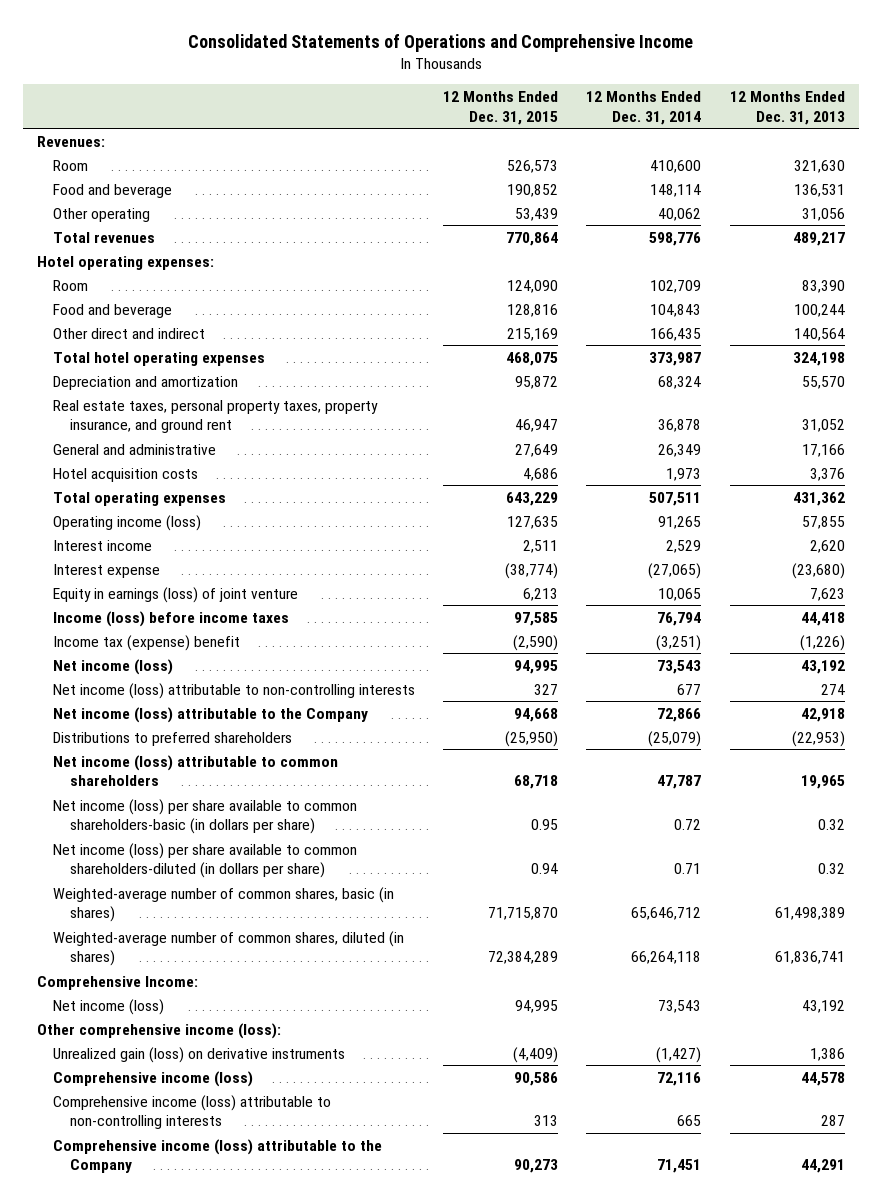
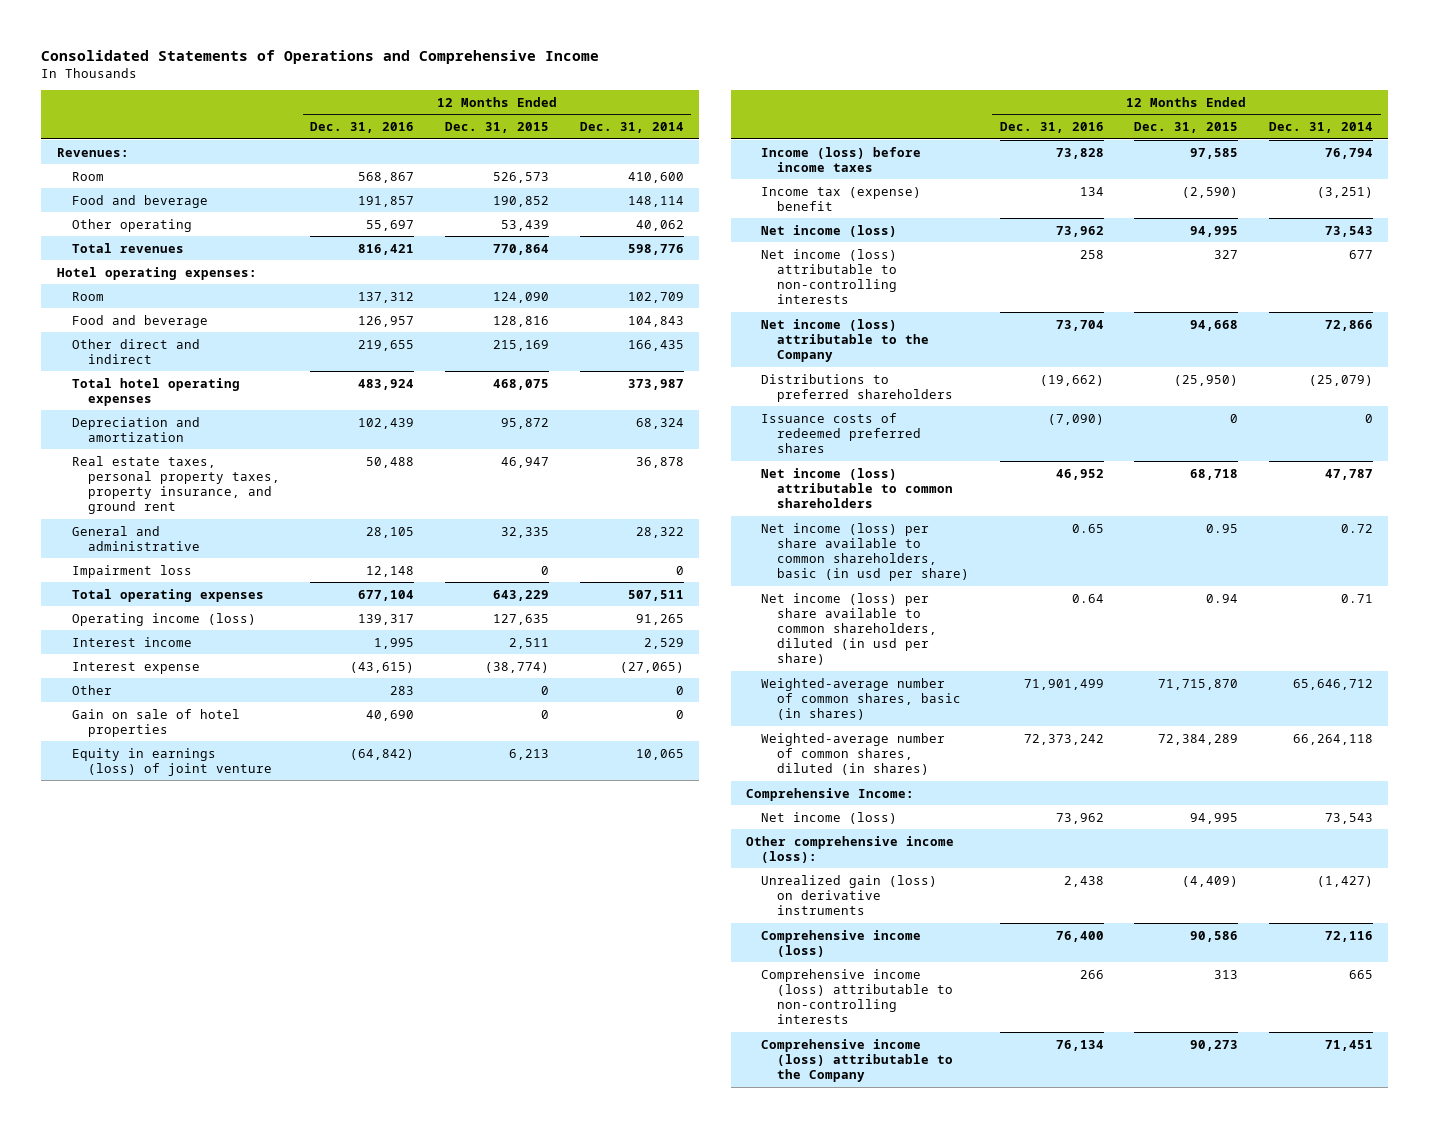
[729,91,845,125] 12 Months Ended Dec. 31, 2013 -> none
none -> [310,122,415,134] Dec. 31, 2016
[53,467,199,482] Hotel acquisition costs -> none
[515,443,559,457] 27,649 -> [500,526,549,538] 32,335
[658,443,702,457] 26,349 -> [635,526,684,538] 28,322
none -> [72,564,193,578] Impairment loss
none -> [72,684,113,695] Other
none -> [72,708,241,737] Gain on sale of hotel properties
none -> [761,412,921,454] Issuance costs of redeemed preferred shares
[53,798,358,835] Net income (loss) per share available to common shareholders-basic (in dollars per share) -> [761,522,969,582] Net income (loss) per share available to common shareholders, basic (in usd per share)
[53,842,358,879] Net income (loss) per share available to common shareholders-diluted (in dollars per share) -> [761,592,937,666] Net income (loss) per share available to common shareholders, diluted (in usd per share)

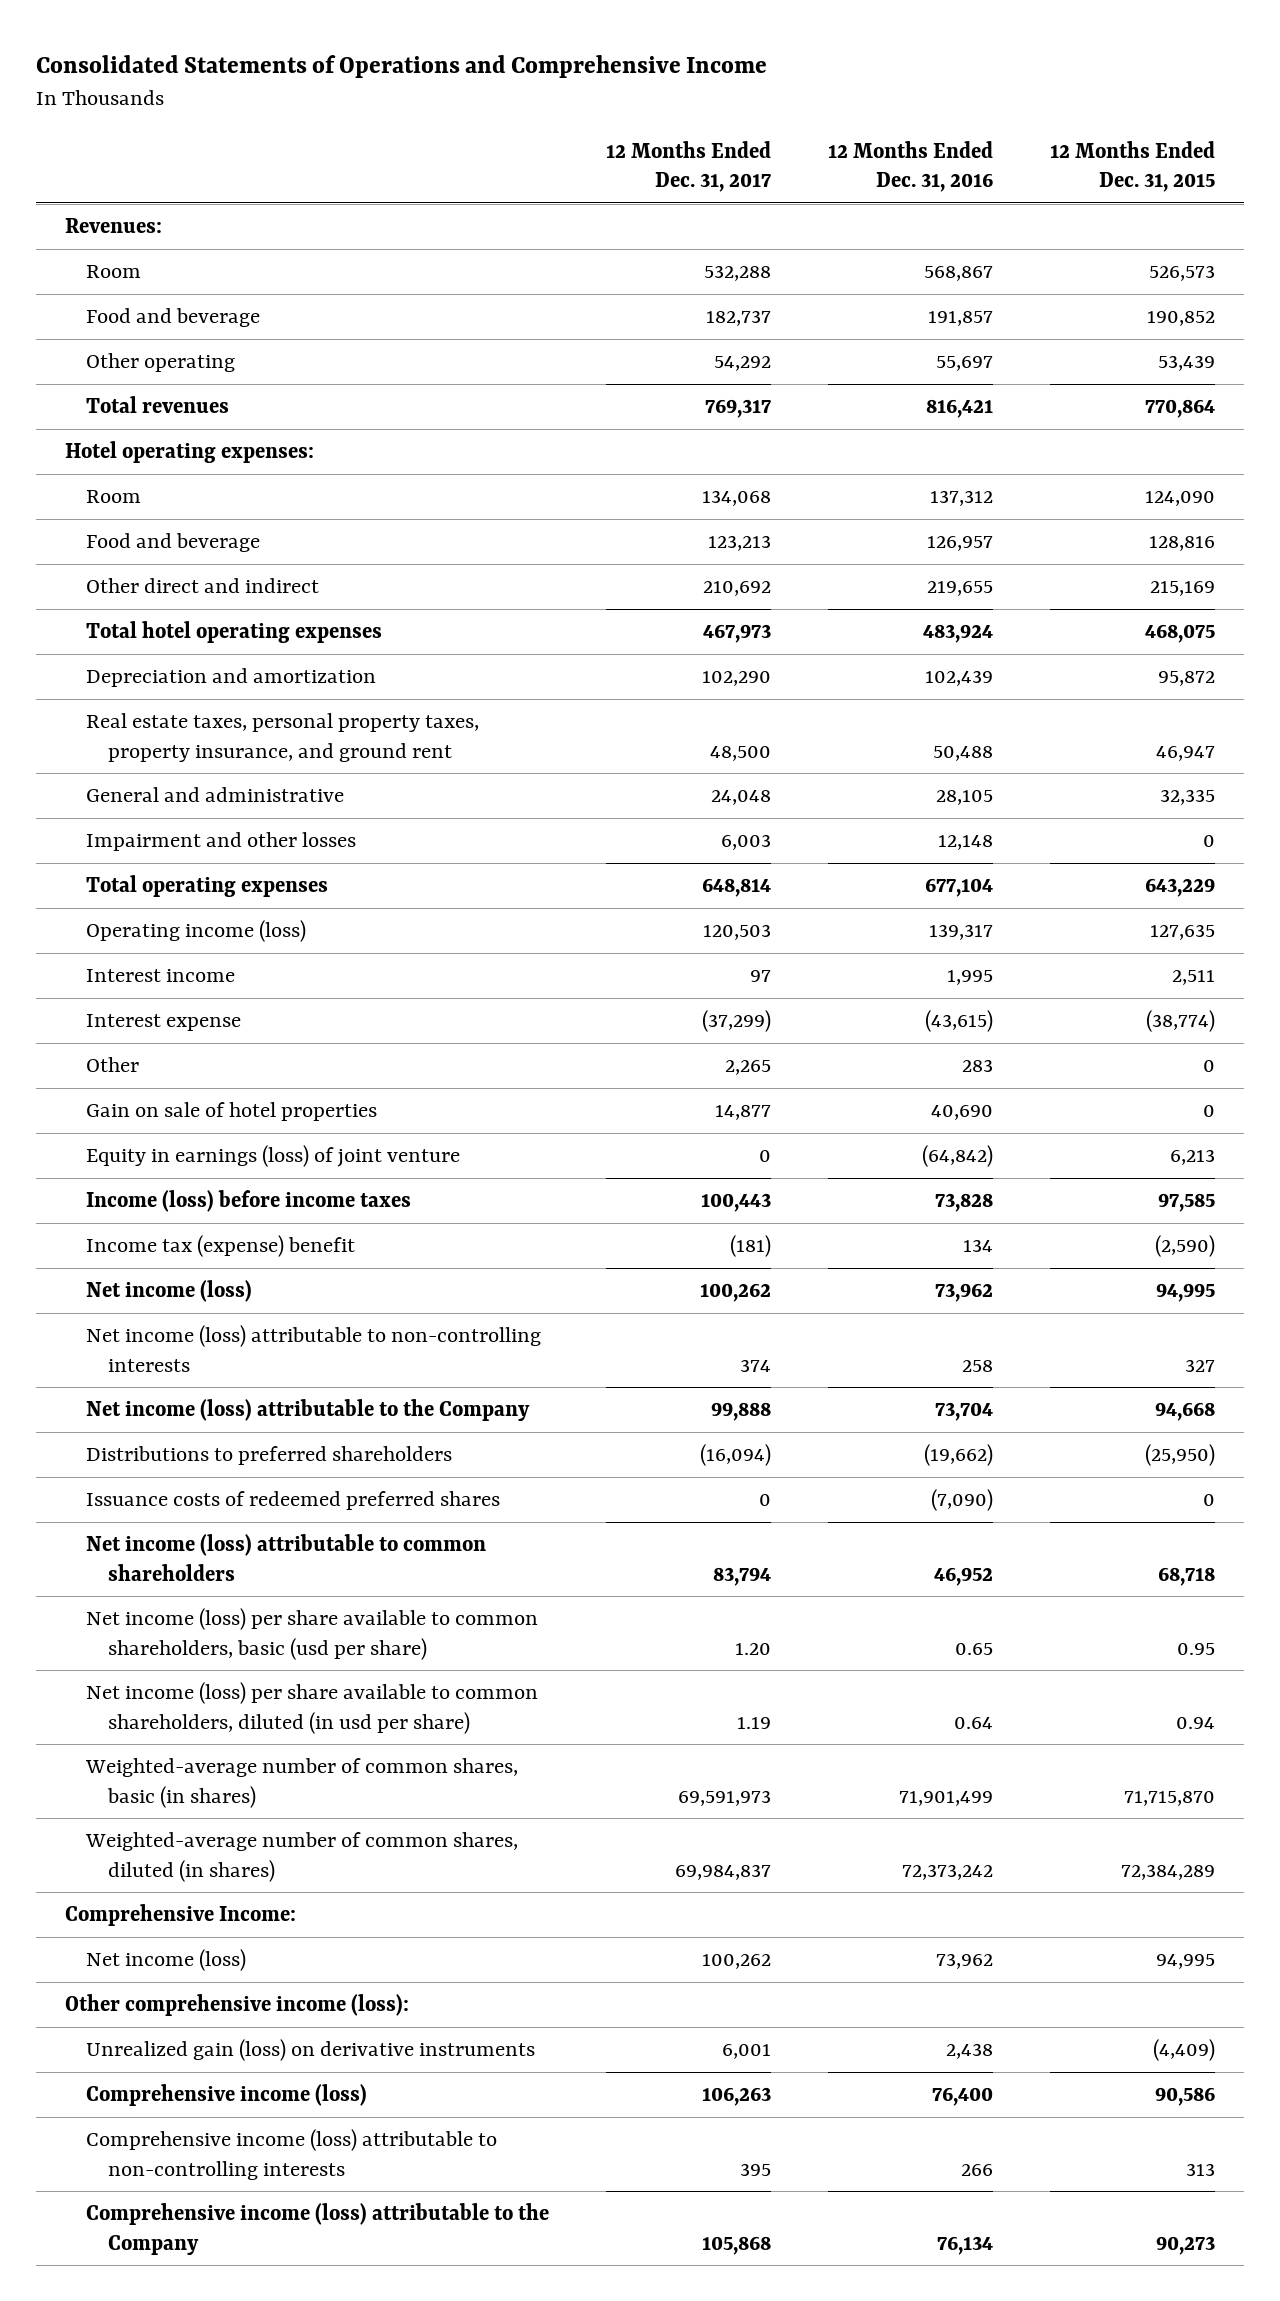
[579,122,684,134] Dec. 31, 2014 -> none
none -> [606,140,772,193] 12 Months Ended Dec. 31, 2017
[72,564,193,578] Impairment loss -> [86,832,357,852] Impairment and other losses
[761,522,969,582] Net income (loss) per share available to common shareholders, basic (in usd per share) -> [86,1608,539,1660] Net income (loss) per share available to common shareholders, basic (usd per share)

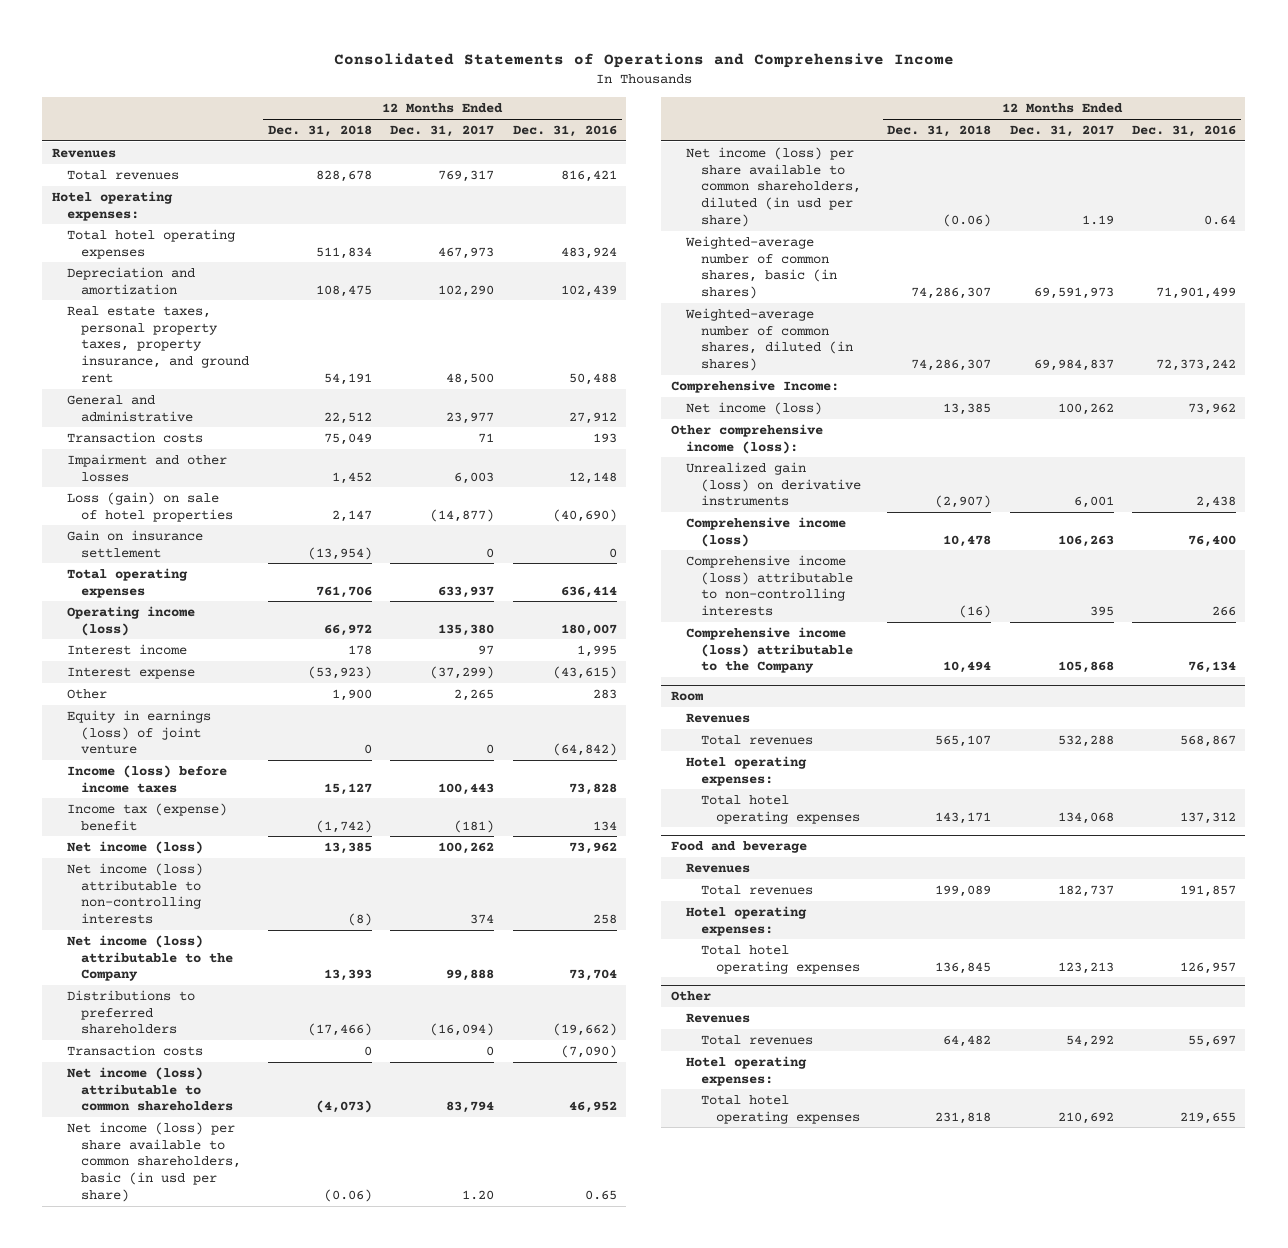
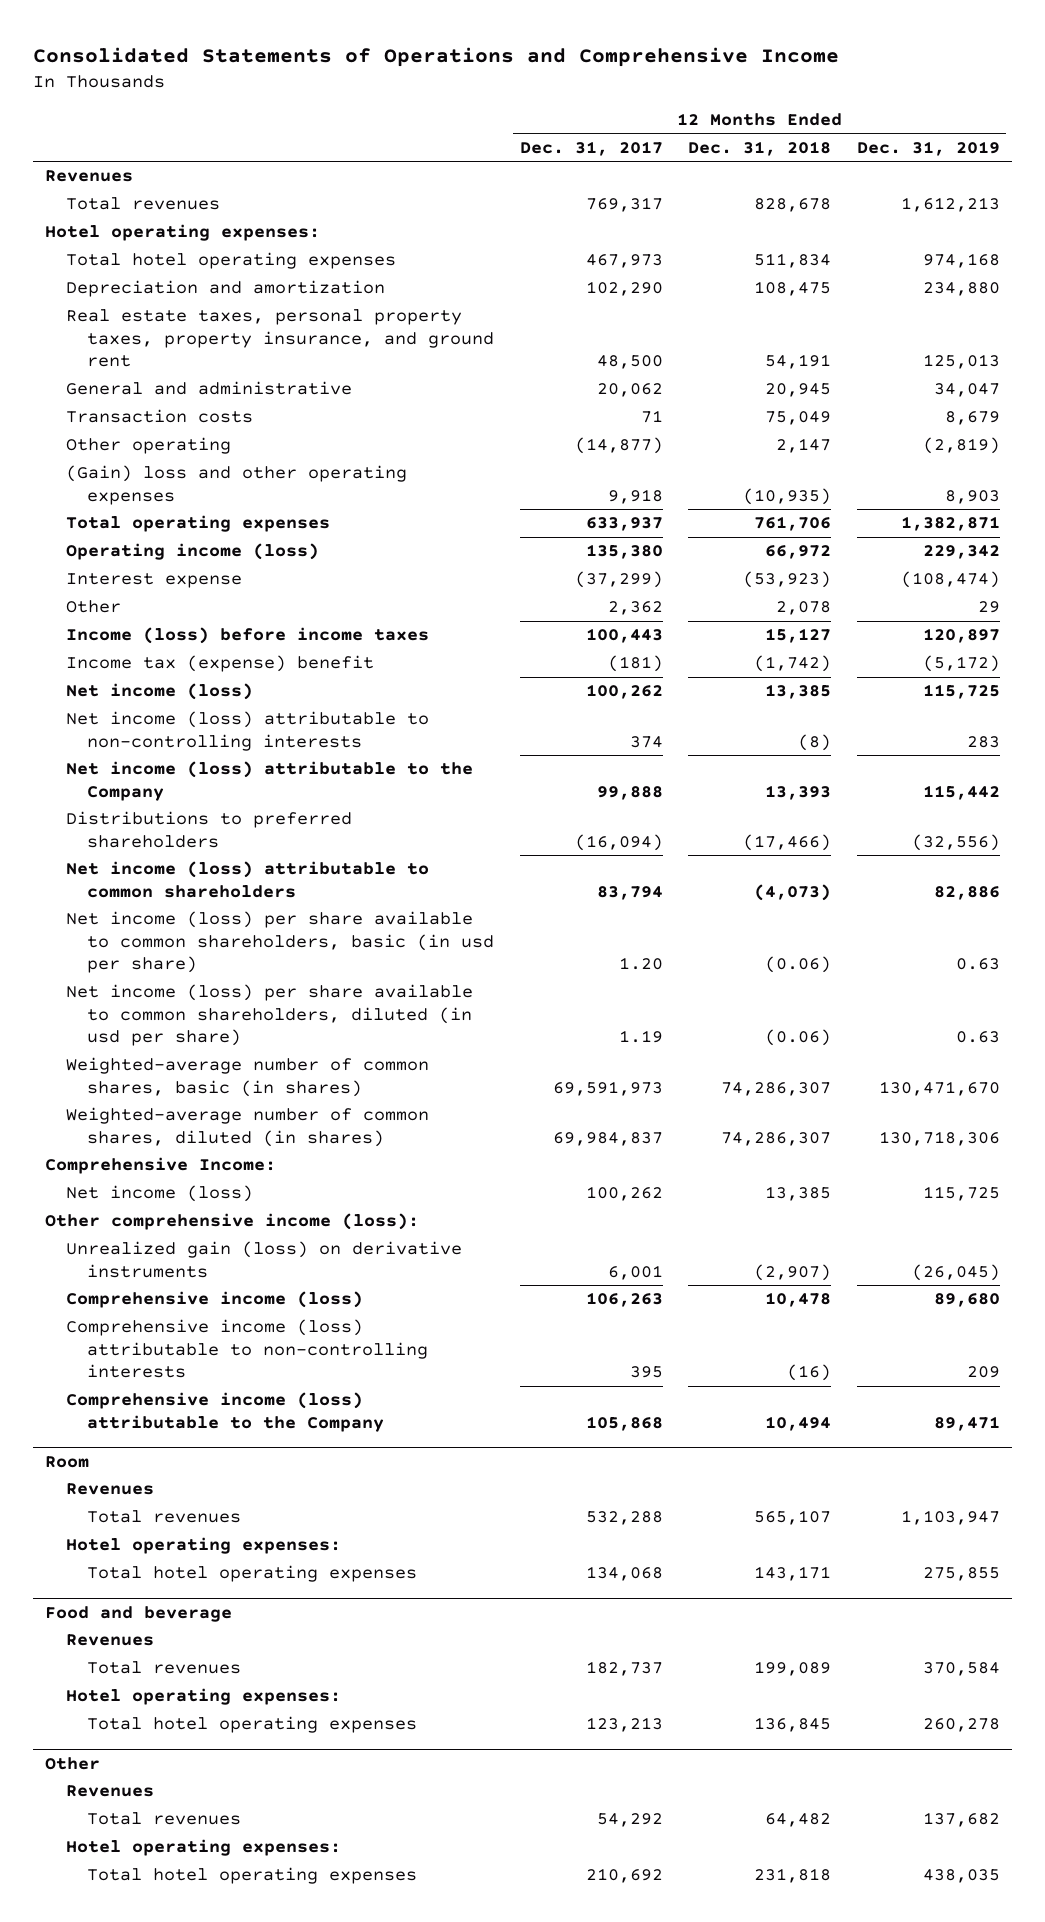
[512,125,617,138] Dec. 31, 2016 -> none
none -> [856,140,1000,156] Dec. 31, 2019
[323,411,372,424] 22,512 -> [765,383,832,398] 20,945
[446,411,495,424] 23,977 -> [596,383,663,398] 20,062
[66,453,227,482] Impairment and other losses -> none
[66,529,203,558] Gain on insurance settlement -> none
[66,491,234,522] Loss (gain) on sale of hotel properties -> [66,437,232,455] Other operating
none -> [66,465,408,505] (Gain) loss and other operating expenses
[66,643,187,655] Interest income -> none
[66,709,211,755] Equity in earnings (loss) of joint venture -> none
[331,688,372,701] 1,900 -> [776,601,832,616] 2,078
[454,688,495,701] 2,265 -> [607,601,663,616] 2,362
[66,1044,203,1056] Transaction costs -> none

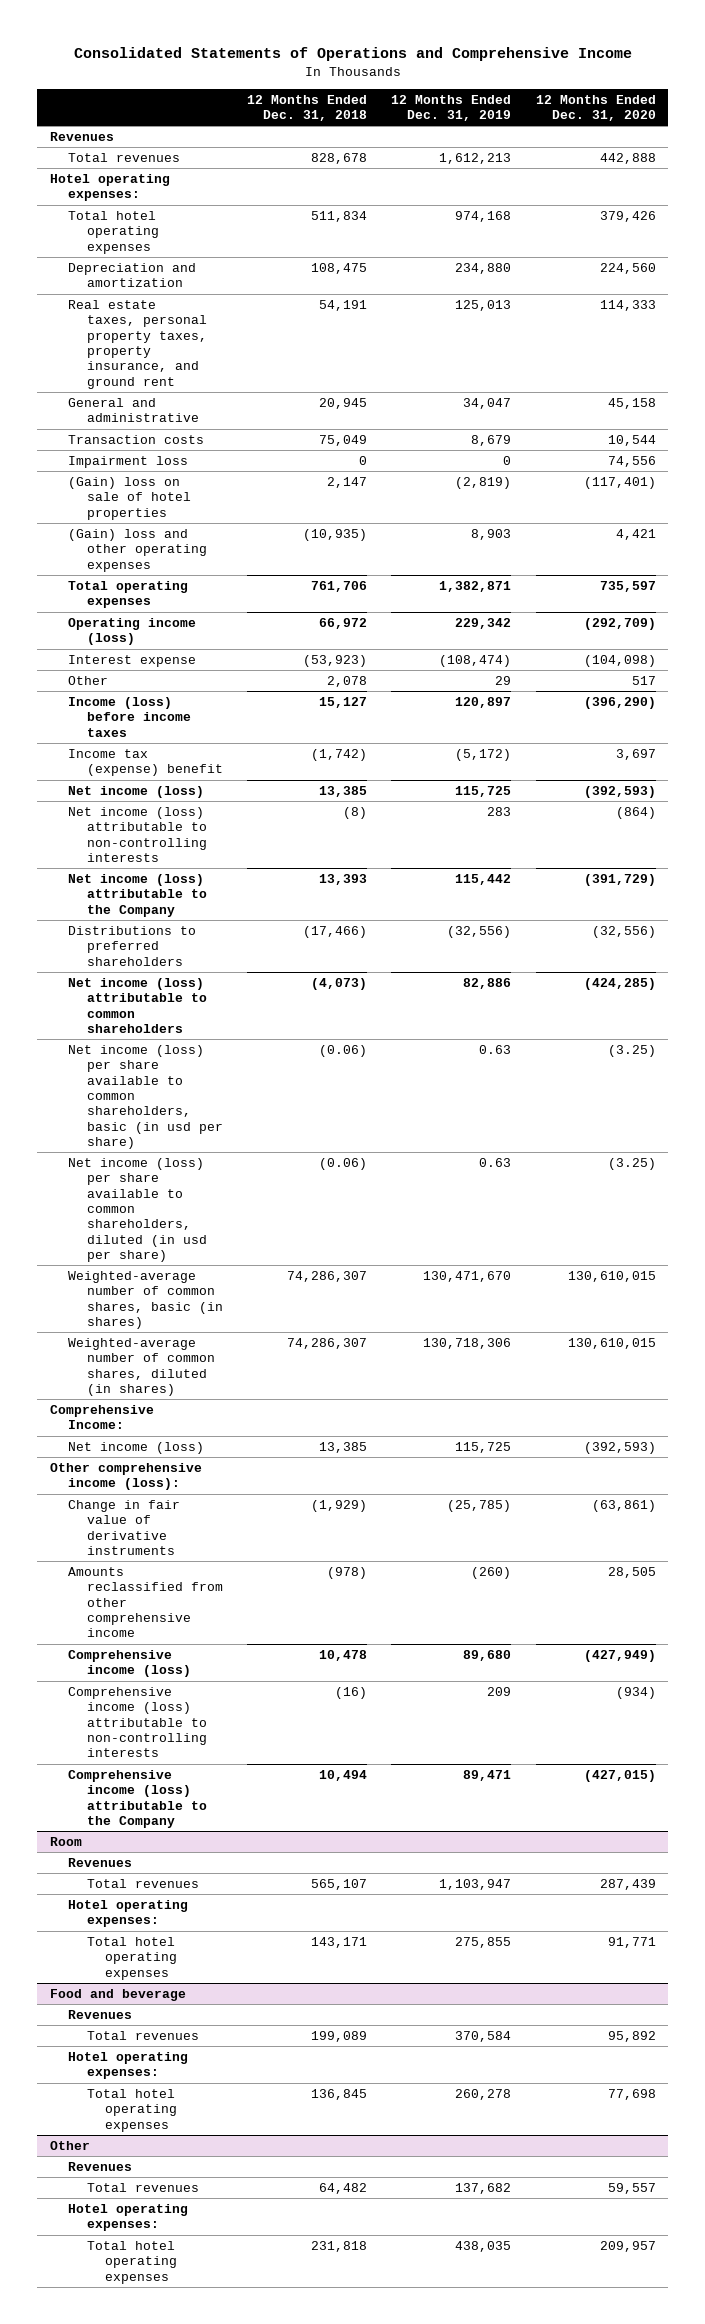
[519,140,663,156] Dec. 31, 2017 -> none
none -> [535,94,656,122] 12 Months Ended Dec. 31, 2020
none -> [68,455,189,468] Impairment loss
[66,437,232,455] Other operating -> [68,476,191,520] (Gain) loss on sale of hotel properties
[66,1241,463,1278] Unrealized gain (loss) on derivative instruments -> none
none -> [68,1499,181,1556] Change in fair value of derivative instruments
none -> [68,1566,223,1638] Amounts reclassified from other comprehensive income

